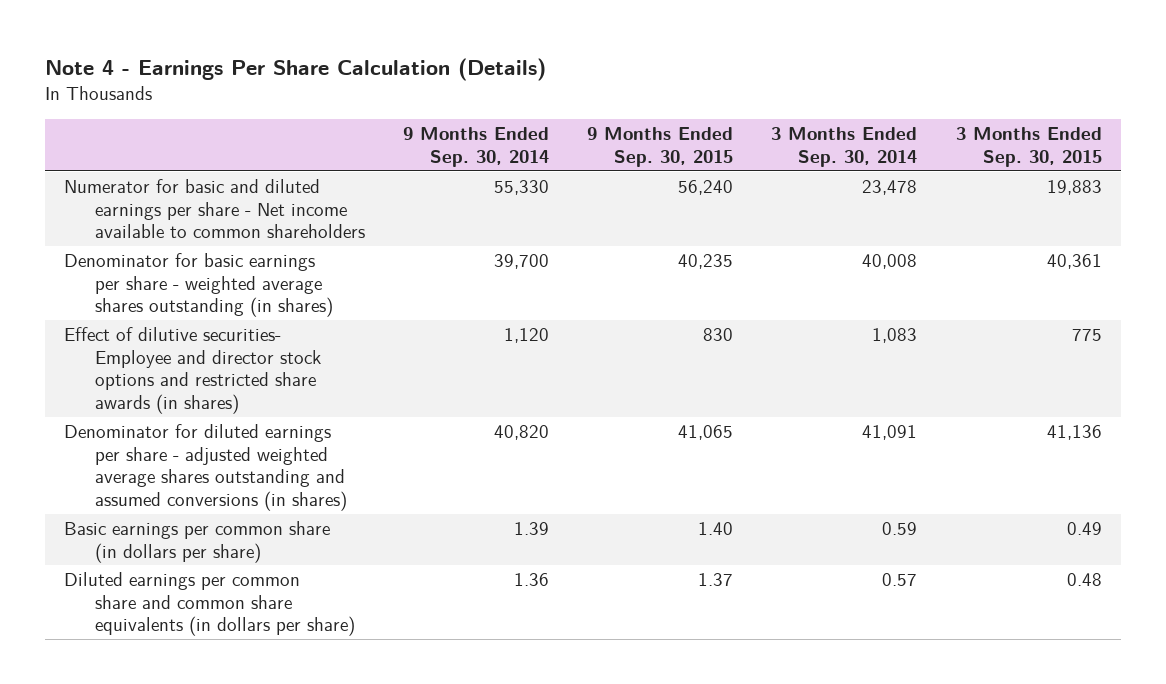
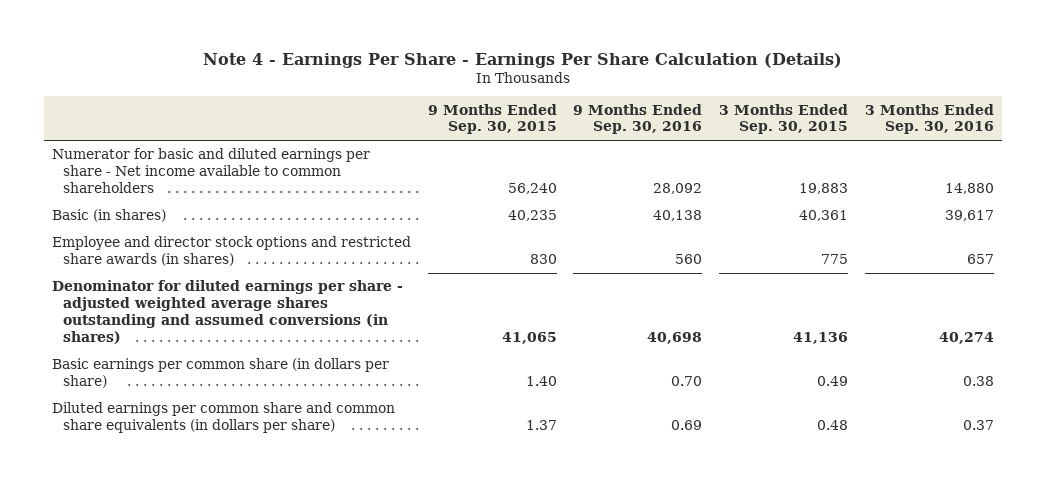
[45,57,547,81] Note 4 - Earnings Per Share Calculation (Details) -> [202,52,842,68] Note 4 - Earnings Per Share - Earnings Per Share Calculation (Details)
[402,127,549,167] 9 Months Ended Sep. 30, 2014 -> none
[771,127,918,167] 3 Months Ended Sep. 30, 2014 -> none
none -> [573,103,703,135] 9 Months Ended Sep. 30, 2016
none -> [864,103,994,135] 3 Months Ended Sep. 30, 2016
[64,253,333,318] Denominator for basic earnings per share - weighted average shares outstanding (in shares) -> [52,209,167,223] Basic (in shares)
[64,327,321,414] Effect of dilutive securities- Employee and director stock options and restricted share awards (in shares) -> [52,236,412,267] Employee and director stock options and restricted share awards (in shares)

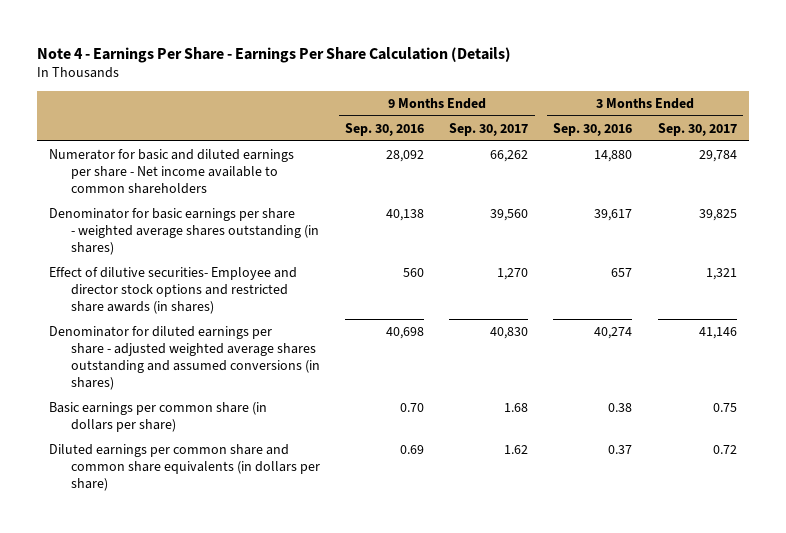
[427,103,557,135] 9 Months Ended Sep. 30, 2015 -> none
[719,103,849,135] 3 Months Ended Sep. 30, 2015 -> none
none -> [449,122,529,136] Sep. 30, 2017
none -> [657,122,737,136] Sep. 30, 2017
[52,209,167,223] Basic (in shares) -> [49,207,320,255] Denominator for basic earnings per share - weighted average shares outstanding (in shares)
[52,236,412,267] Employee and director stock options and restricted share awards (in shares) -> [49,266,298,314] Effect of dilutive securities- Employee and director stock options and restricted share awards (in shares)

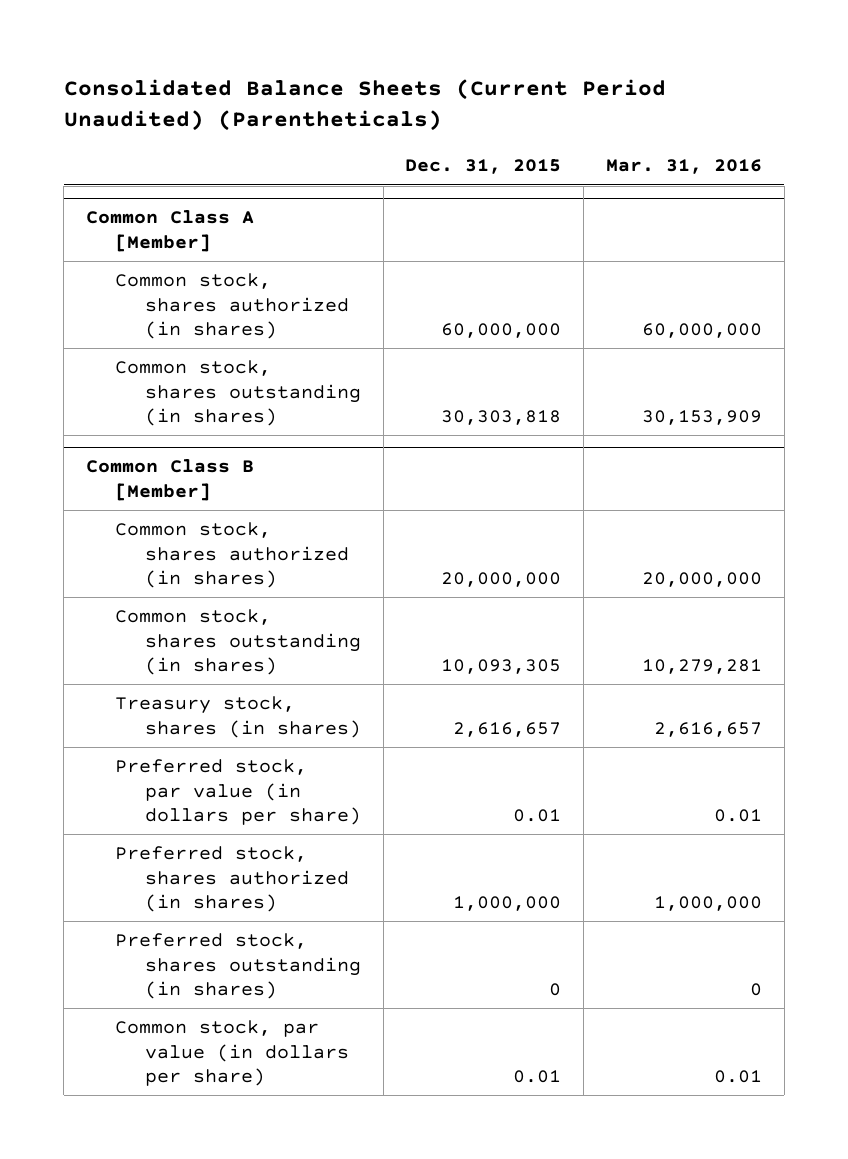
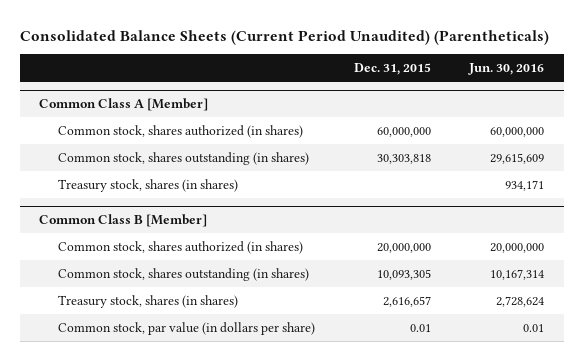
[605,159,762,175] Mar. 31, 2016 -> none
none -> [468,63,545,76] Jun. 30, 2016
none -> [57,178,238,192] Treasury stock, shares (in shares)
[115,759,361,825] Preferred stock, par value (in dollars per share) -> none
[115,846,349,912] Preferred stock, shares authorized (in shares) -> none
[115,933,361,999] Preferred stock, shares outstanding (in shares) -> none

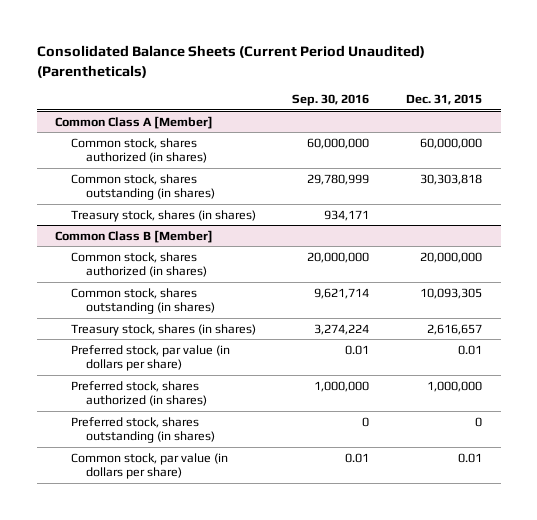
[468,63,545,76] Jun. 30, 2016 -> none
none -> [292,94,370,107] Sep. 30, 2016
none -> [70,344,230,372] Preferred stock, par value (in dollars per share)
none -> [70,380,207,407] Preferred stock, shares authorized (in shares)
none -> [70,416,215,444] Preferred stock, shares outstanding (in shares)

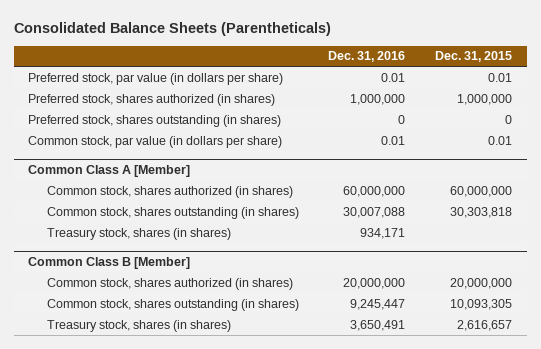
[36,45,425,78] Consolidated Balance Sheets (Current Period Unaudited) (Parentheticals) -> [13,22,331,37] Consolidated Balance Sheets (Parentheticals)
[292,94,370,107] Sep. 30, 2016 -> none
none -> [328,51,406,63] Dec. 31, 2016
none -> [28,72,284,85] Preferred stock, par value (in dollars per share)
none -> [28,93,276,106] Preferred stock, shares authorized (in shares)
none -> [28,114,282,127] Preferred stock, shares outstanding (in shares)
none -> [28,135,283,148] Common stock, par value (in dollars per share)
[70,344,230,372] Preferred stock, par value (in dollars per share) -> none
[70,380,207,407] Preferred stock, shares authorized (in shares) -> none
[70,416,215,444] Preferred stock, shares outstanding (in shares) -> none
[70,452,228,480] Common stock, par value (in dollars per share) -> none

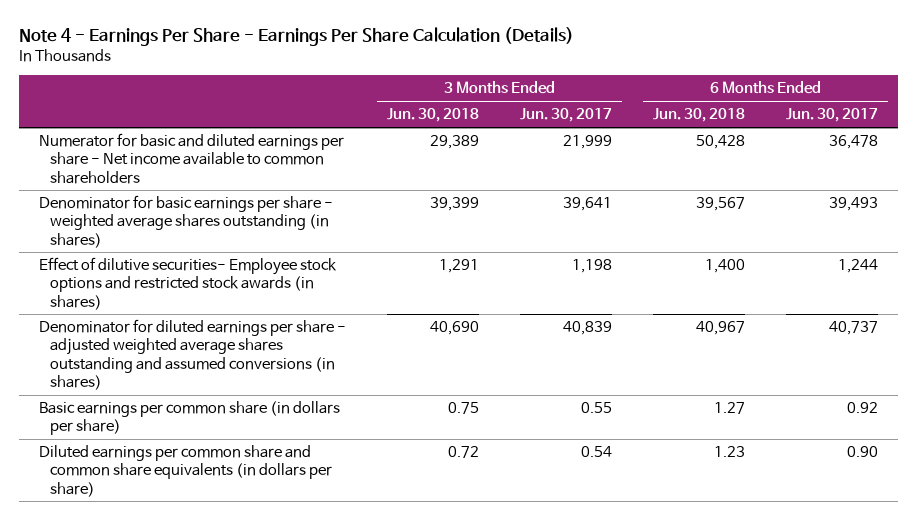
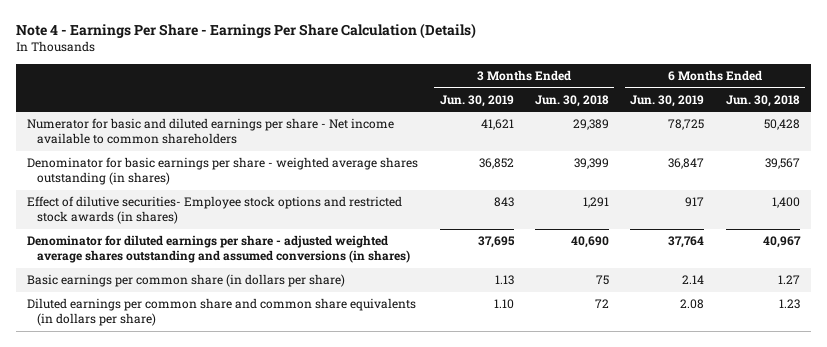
[520,108,613,123] Jun. 30, 2017 -> none
[785,108,878,123] Jun. 30, 2017 -> none
none -> [439,94,514,107] Jun. 30, 2019
none -> [630,94,705,107] Jun. 30, 2019
[448,402,480,415] 0.75 -> [595,275,609,286] 75
[448,446,480,459] 0.72 -> [594,299,609,309] 72

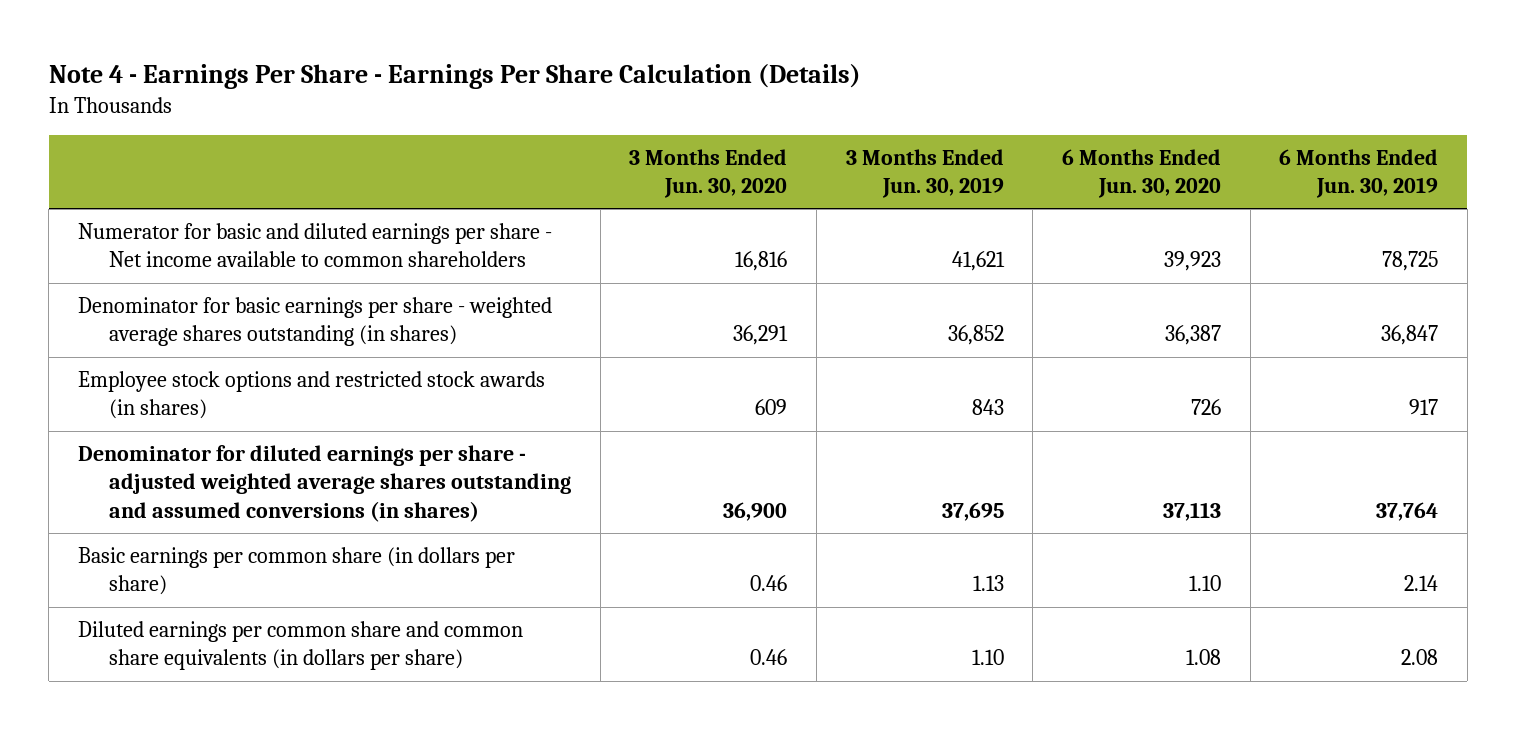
[534,94,609,107] Jun. 30, 2018 -> none
[725,94,800,107] Jun. 30, 2018 -> none
none -> [629,148,788,199] 3 Months Ended Jun. 30, 2020
none -> [1061,148,1221,199] 6 Months Ended Jun. 30, 2020
[27,196,403,225] Effect of dilutive securities- Employee stock options and restricted stock awards (in shares) -> [78,371,546,420] Employee stock options and restricted stock awards (in shares)

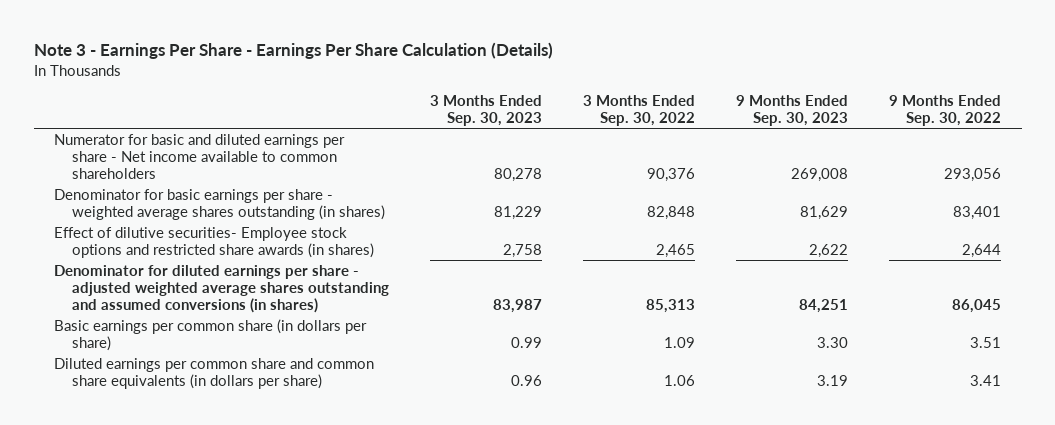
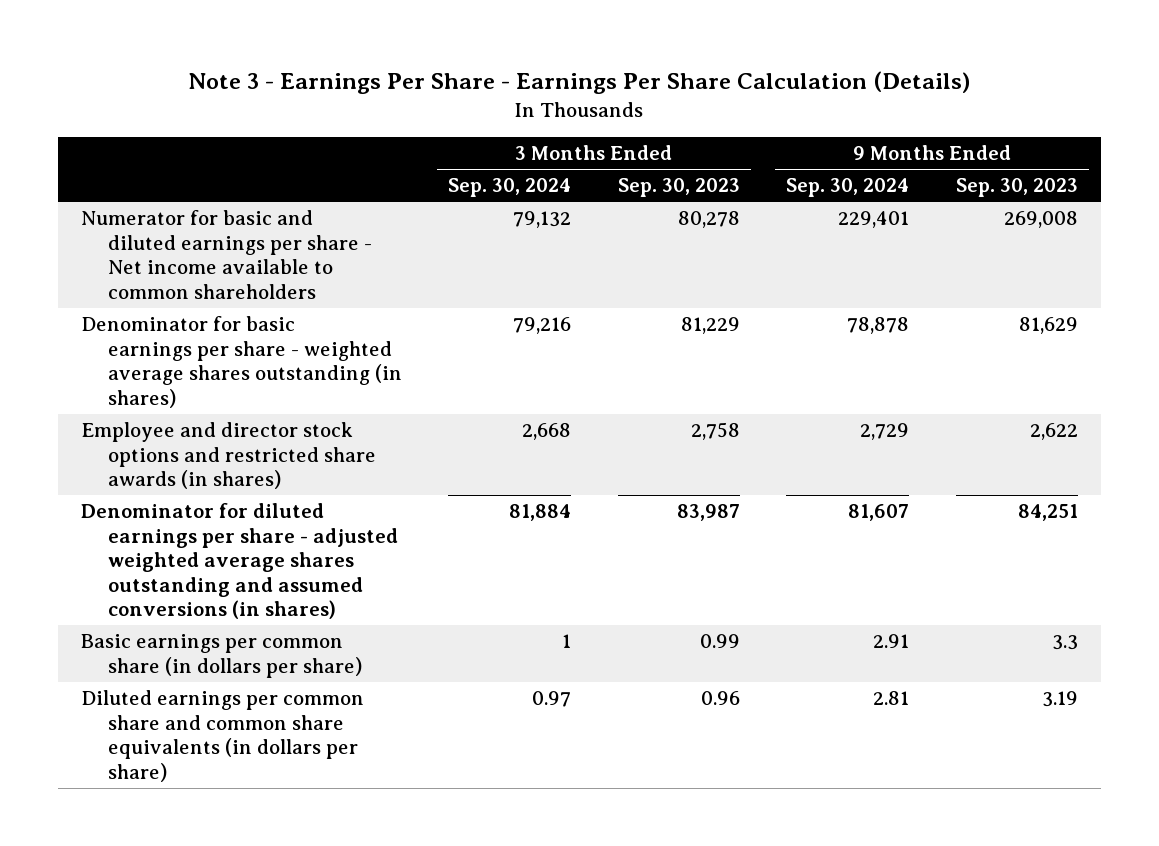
[582,95,695,127] 3 Months Ended Sep. 30, 2022 -> none
[888,95,1001,127] 9 Months Ended Sep. 30, 2022 -> none
none -> [448,178,572,198] Sep. 30, 2024
none -> [786,178,910,198] Sep. 30, 2024
[54,226,374,258] Effect of dilutive securities- Employee stock options and restricted share awards (in shares) -> [80,422,376,490] Employee and director stock options and restricted share awards (in shares)
[816,336,848,348] 3.30 -> [1051,635,1078,651] 3.3

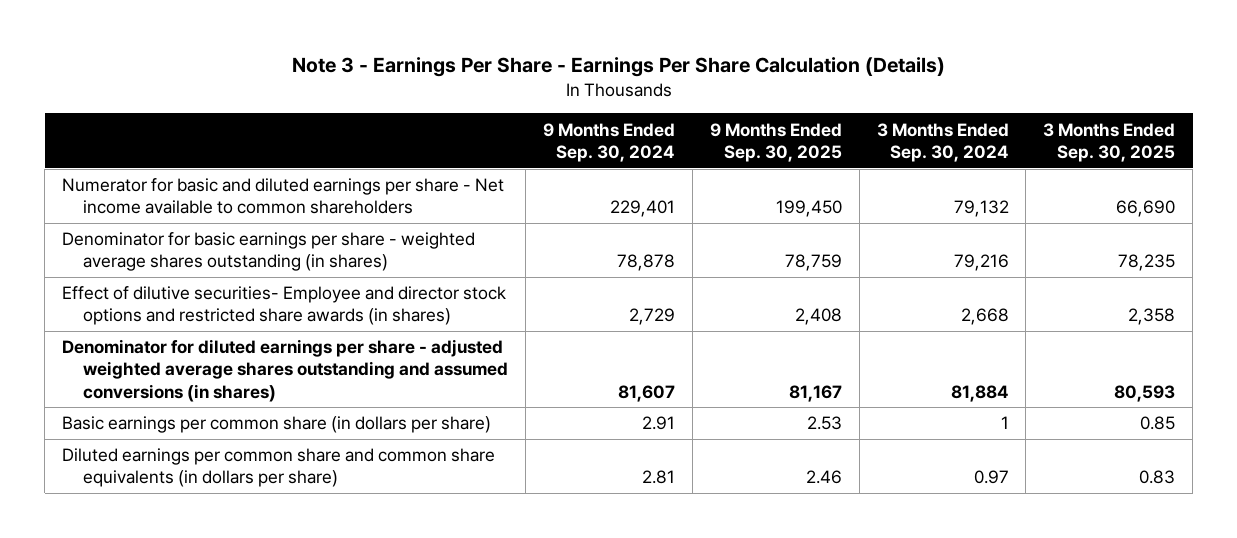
[617,178,740,198] Sep. 30, 2023 -> none
[955,178,1078,198] Sep. 30, 2023 -> none
none -> [709,122,842,162] 9 Months Ended Sep. 30, 2025
none -> [1043,122,1176,162] 3 Months Ended Sep. 30, 2025
[80,422,376,490] Employee and director stock options and restricted share awards (in shares) -> [62,286,507,326] Effect of dilutive securities- Employee and director stock options and restricted share awards (in shares)

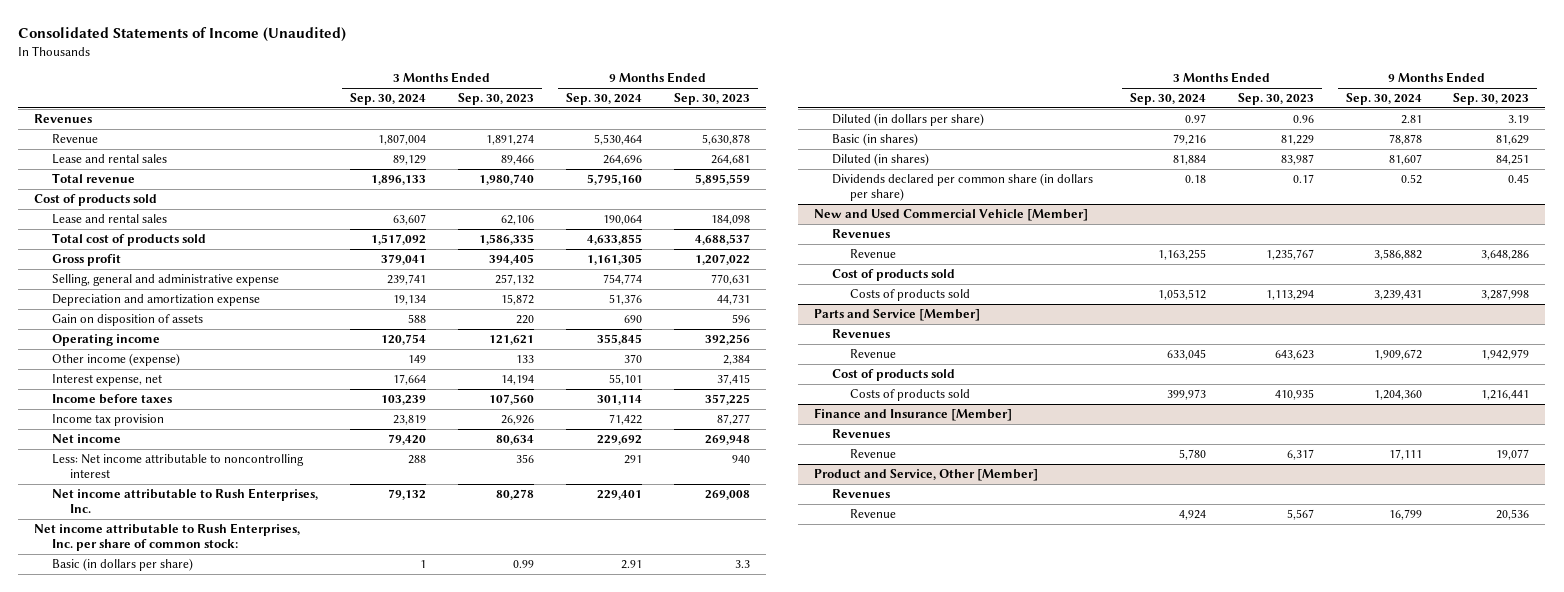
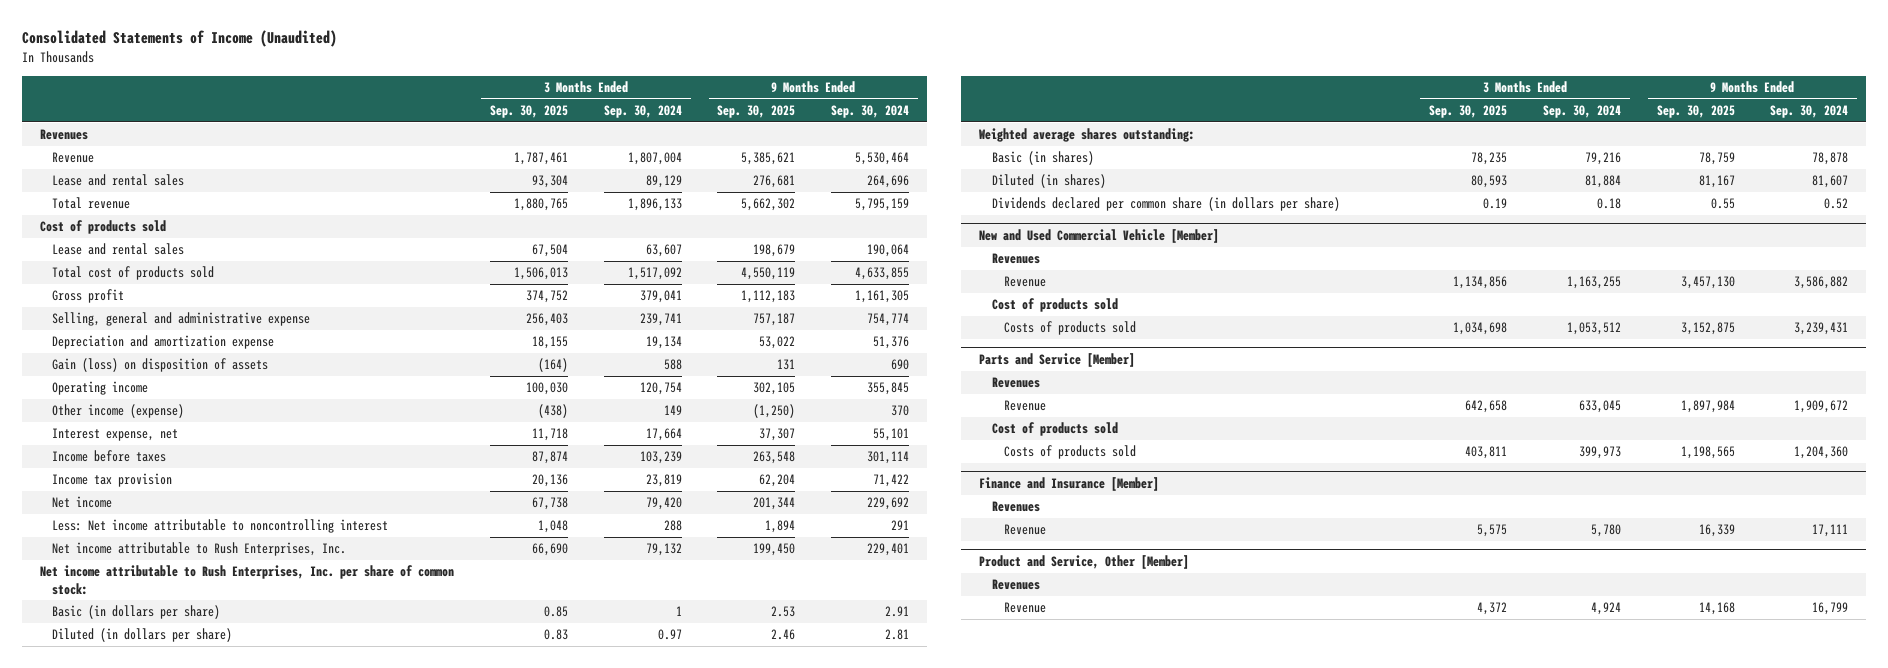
[458,93,535,106] Sep. 30, 2023 -> none
[673,93,750,106] Sep. 30, 2023 -> none
none -> [489,105,568,119] Sep. 30, 2025
none -> [717,105,796,119] Sep. 30, 2025
[586,174,642,186] 5,795,160 -> [855,198,910,212] 5,795,159
[52,314,204,327] Gain on disposition of assets -> [52,358,269,373] Gain (loss) on disposition of assets
none -> [979,128,1196,143] Weighted average shares outstanding:

